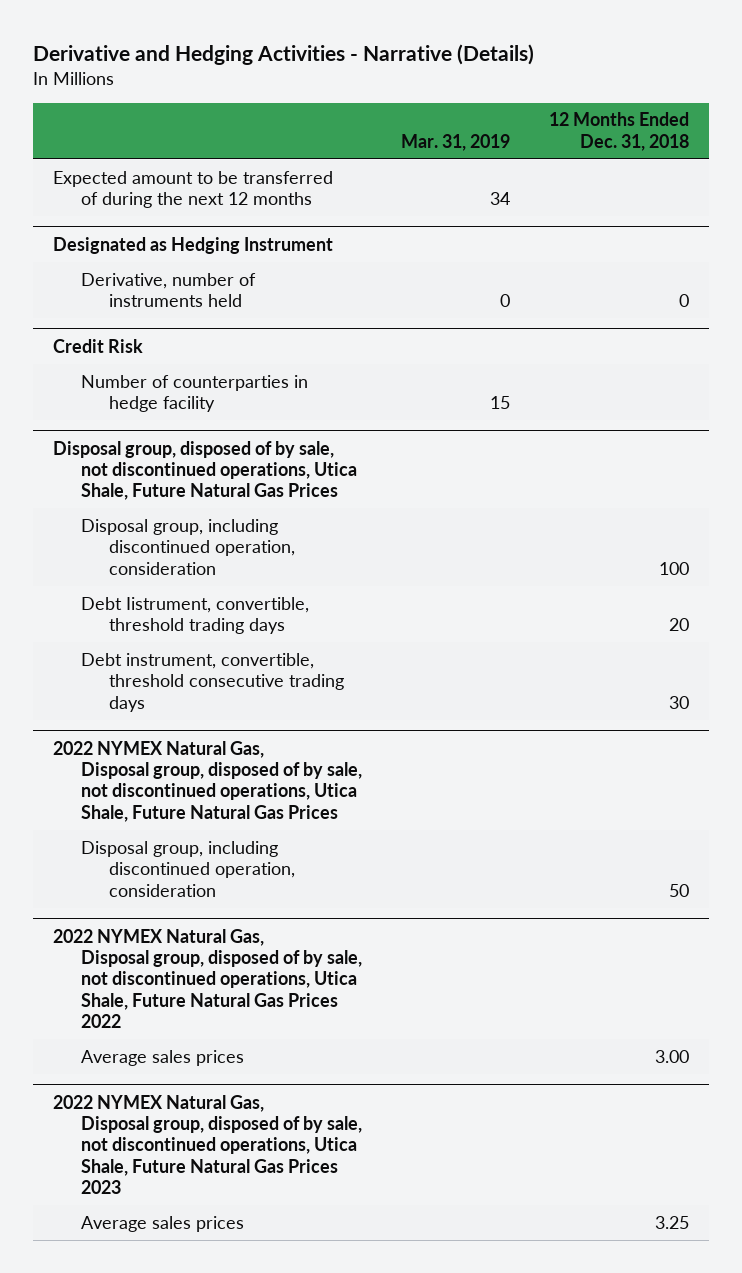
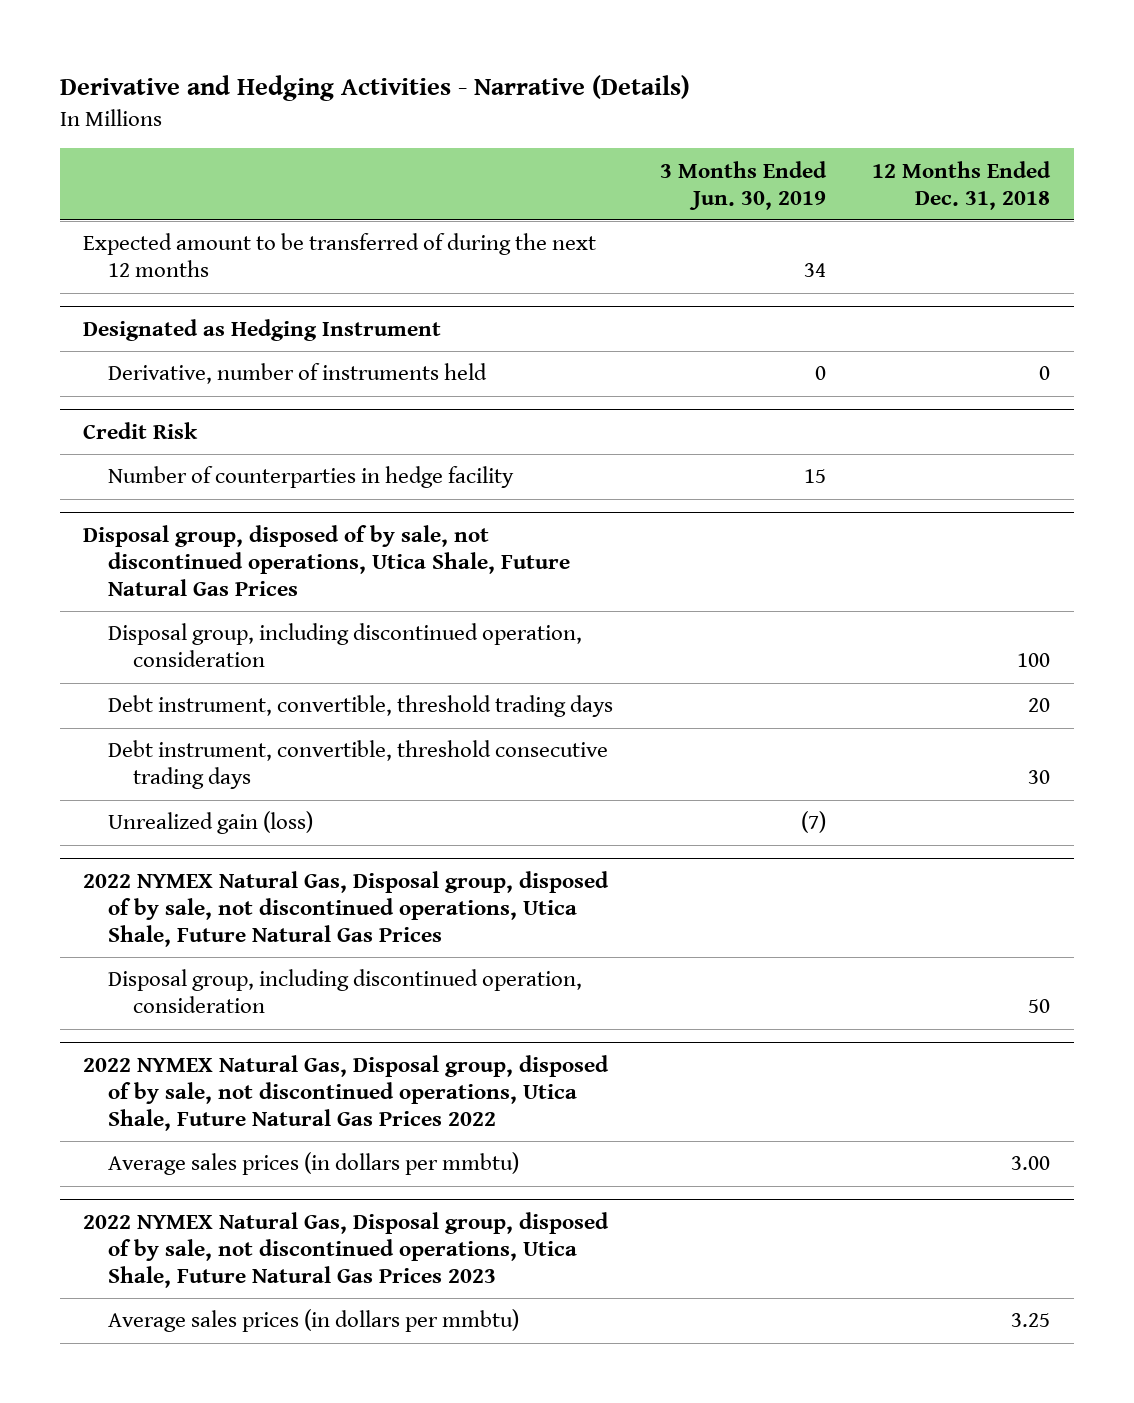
[401,133,511,151] Mar. 31, 2019 -> none
none -> [659,160,827,210] 3 Months Ended Jun. 30, 2019
[80,596,309,635] Debt Iistrument, convertible, threshold trading days -> [107,695,613,718] Debt instrument, convertible, threshold trading days
none -> [107,811,313,835] Unrealized gain (loss)
[80,1049,244,1066] Average sales prices -> none
none -> [107,1152,519,1176] Average sales prices (in dollars per mmbtu)
[80,1215,244,1232] Average sales prices -> [107,1309,519,1333] Average sales prices (in dollars per mmbtu)

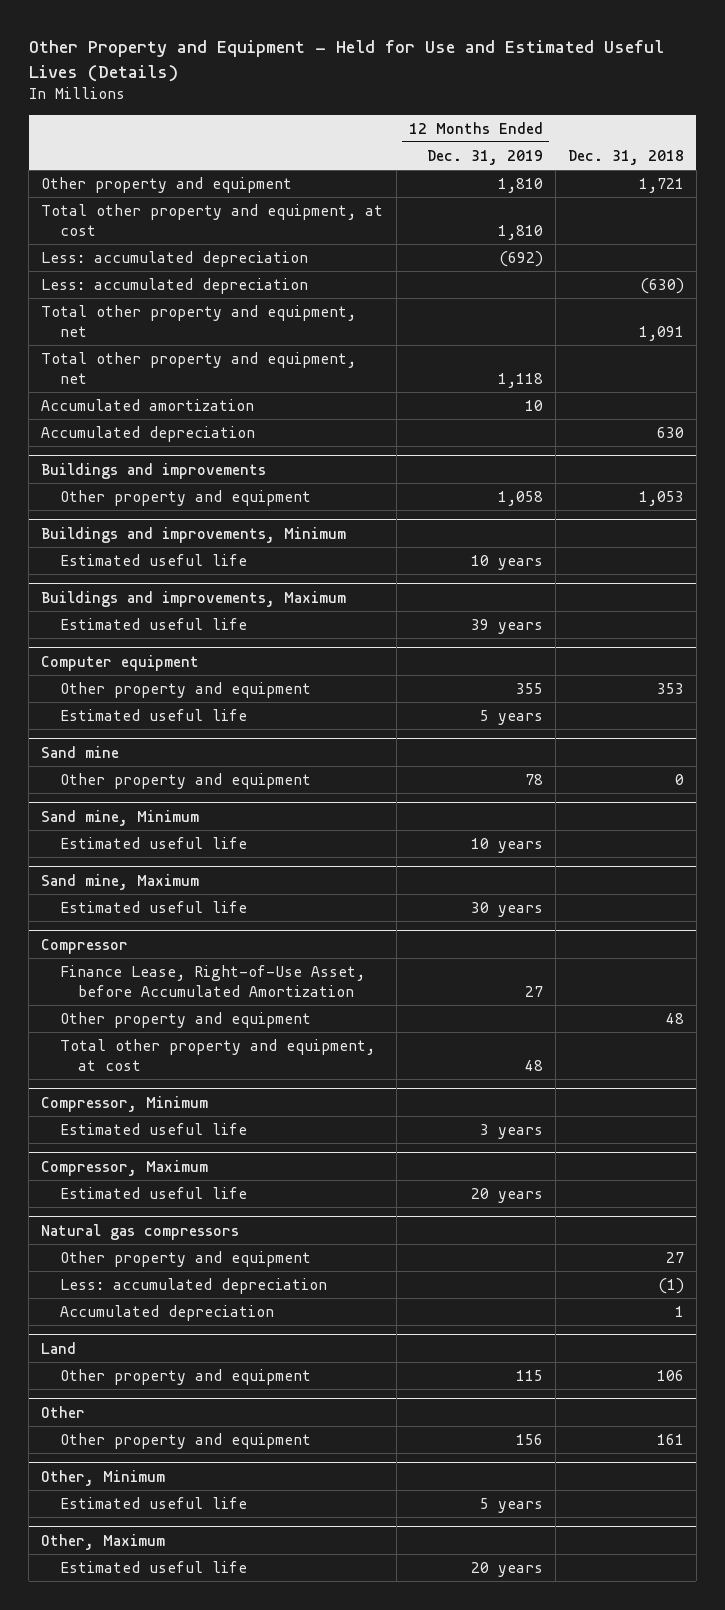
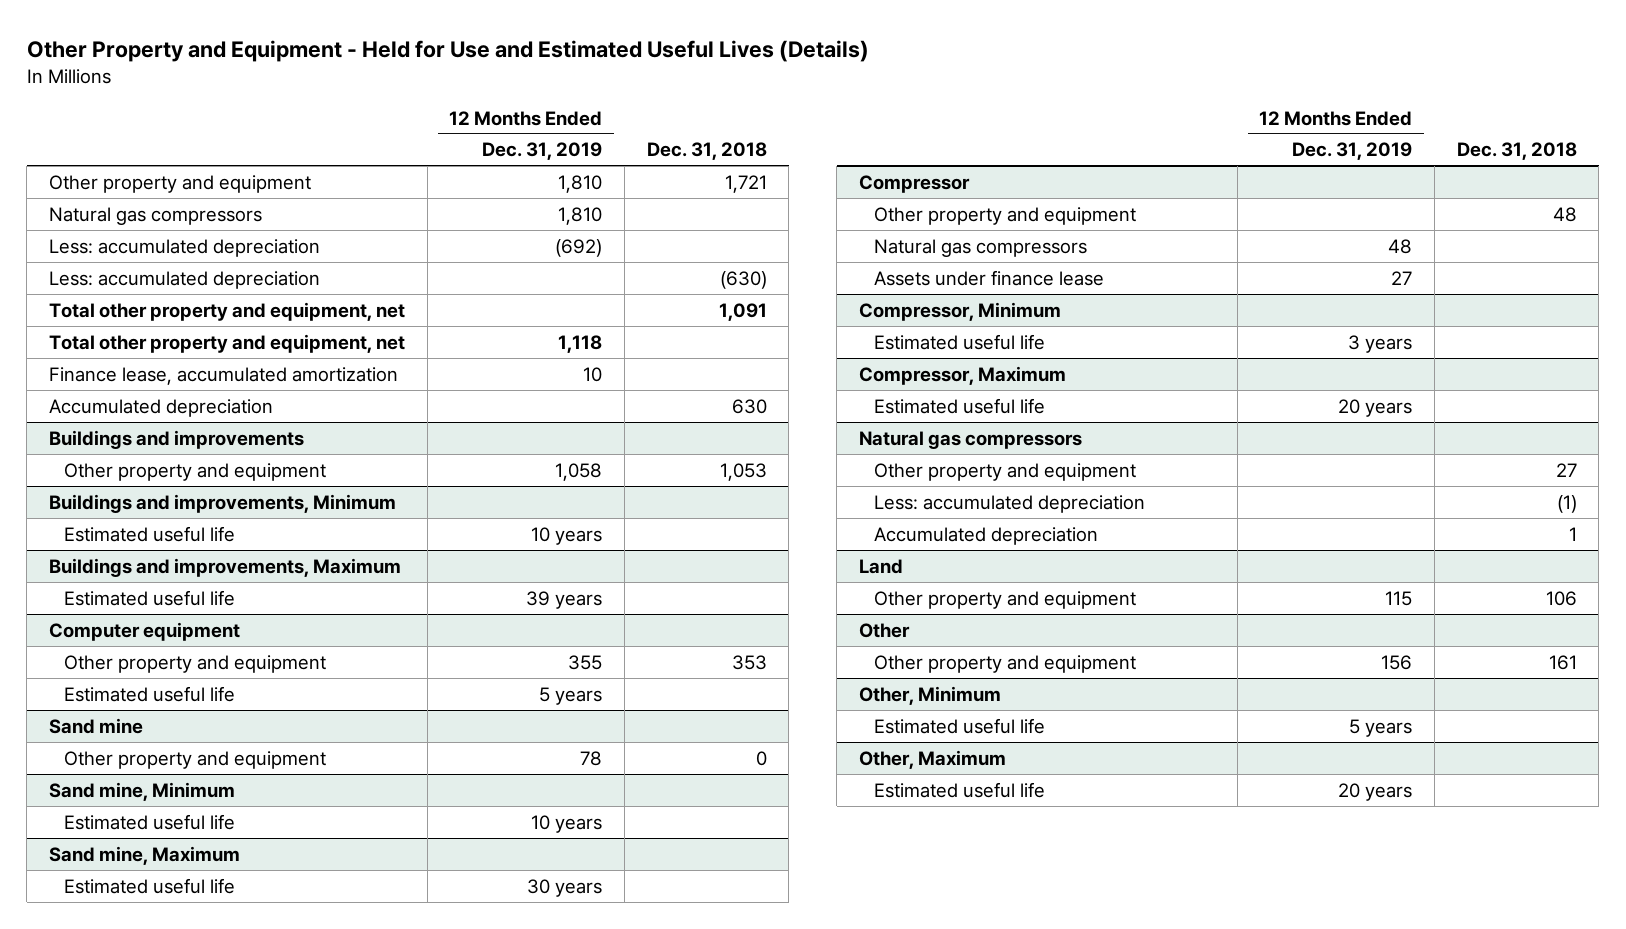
[41,204,384,236] Total other property and equipment, at cost -> [49,206,263,225] Natural gas compressors
[41,399,255,412] Accumulated amortization -> [49,366,399,385] Finance lease, accumulated amortization
[59,965,365,997] Finance Lease, Right-of-Use Asset, before Accumulated Amortization -> none
[59,1039,375,1071] Total other property and equipment, at cost -> none
none -> [873,238,1087,257] Natural gas compressors
none -> [873,269,1104,286] Assets under finance lease

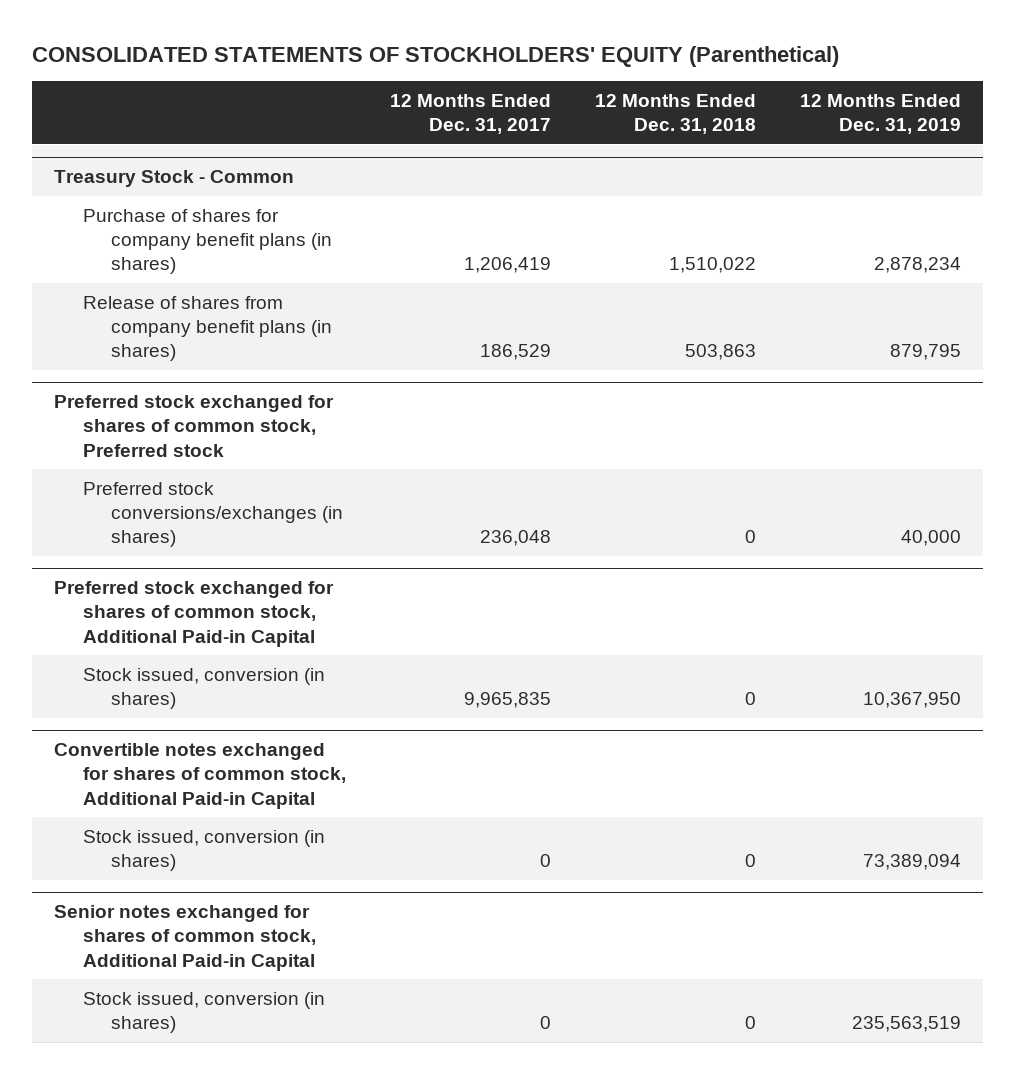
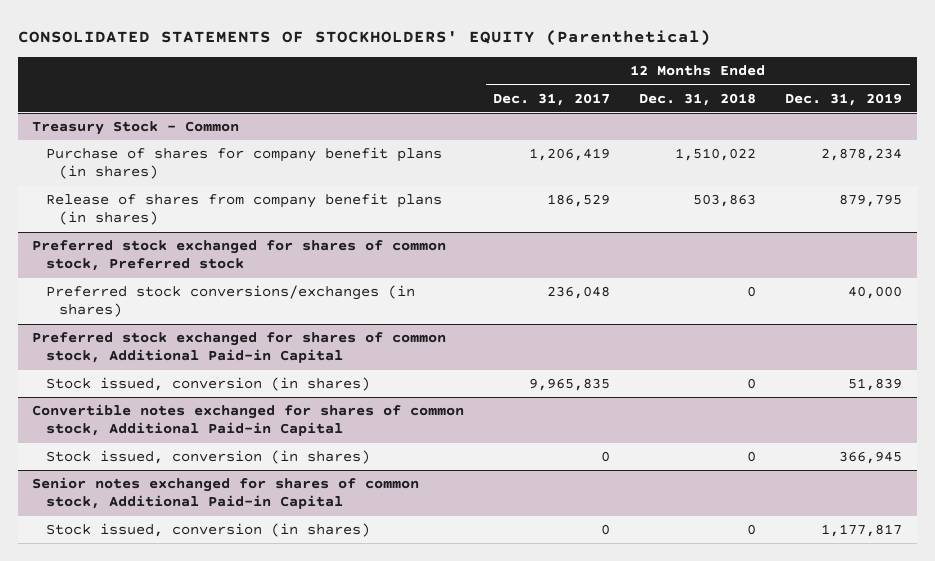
[863,692,962,709] 10,367,950 -> [848,378,903,392] 51,839
[863,854,962,871] 73,389,094 -> [839,451,903,465] 366,945
[852,1016,962,1033] 235,563,519 -> [821,524,903,538] 1,177,817

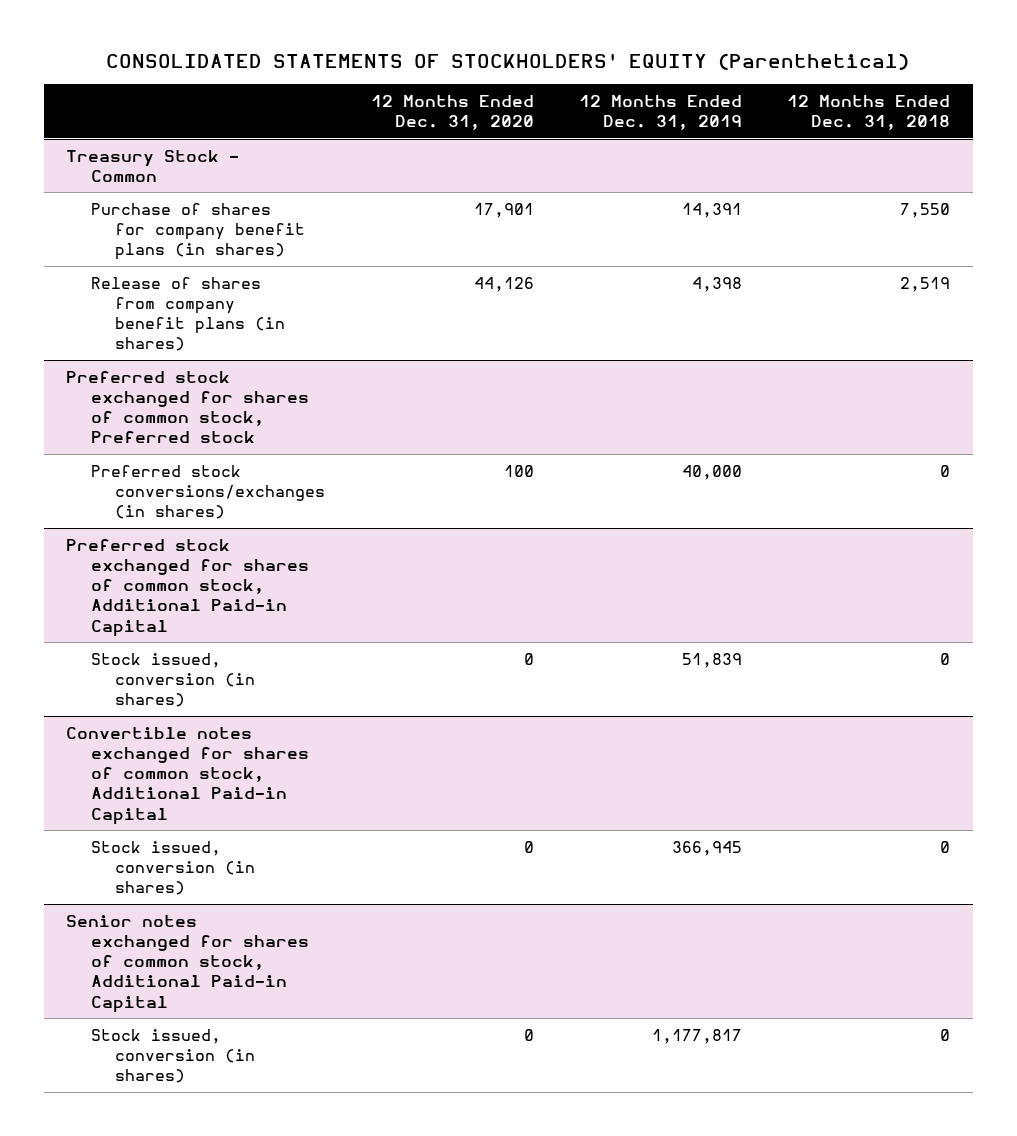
[493,92,611,106] Dec. 31, 2017 -> none
none -> [370,94,534,131] 12 Months Ended Dec. 31, 2020
[675,148,757,162] 1,510,022 -> [900,202,951,218] 7,550
[821,148,903,162] 2,878,234 -> [682,202,743,218] 14,391
[693,194,757,208] 503,863 -> [900,276,951,292] 2,519
[839,194,903,208] 879,795 -> [692,276,743,292] 4,398

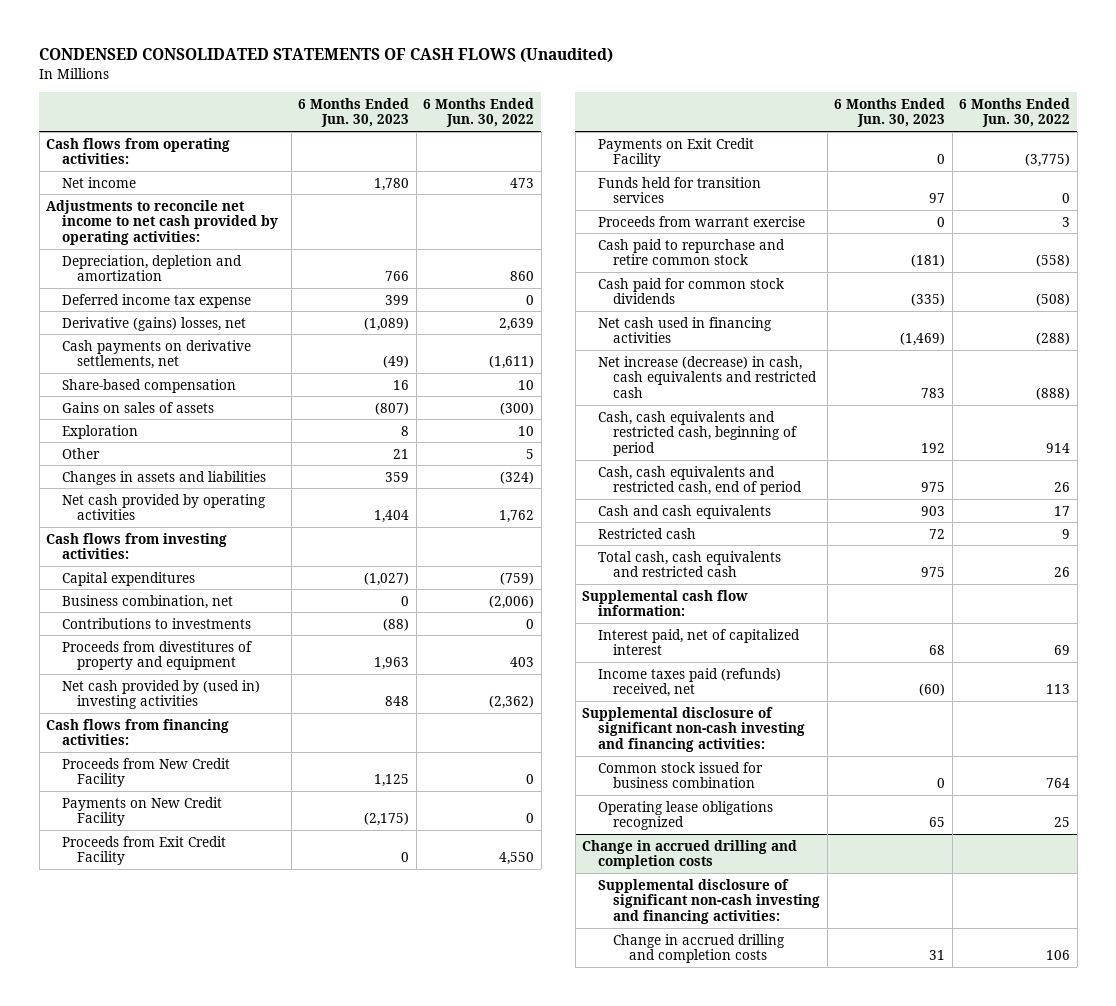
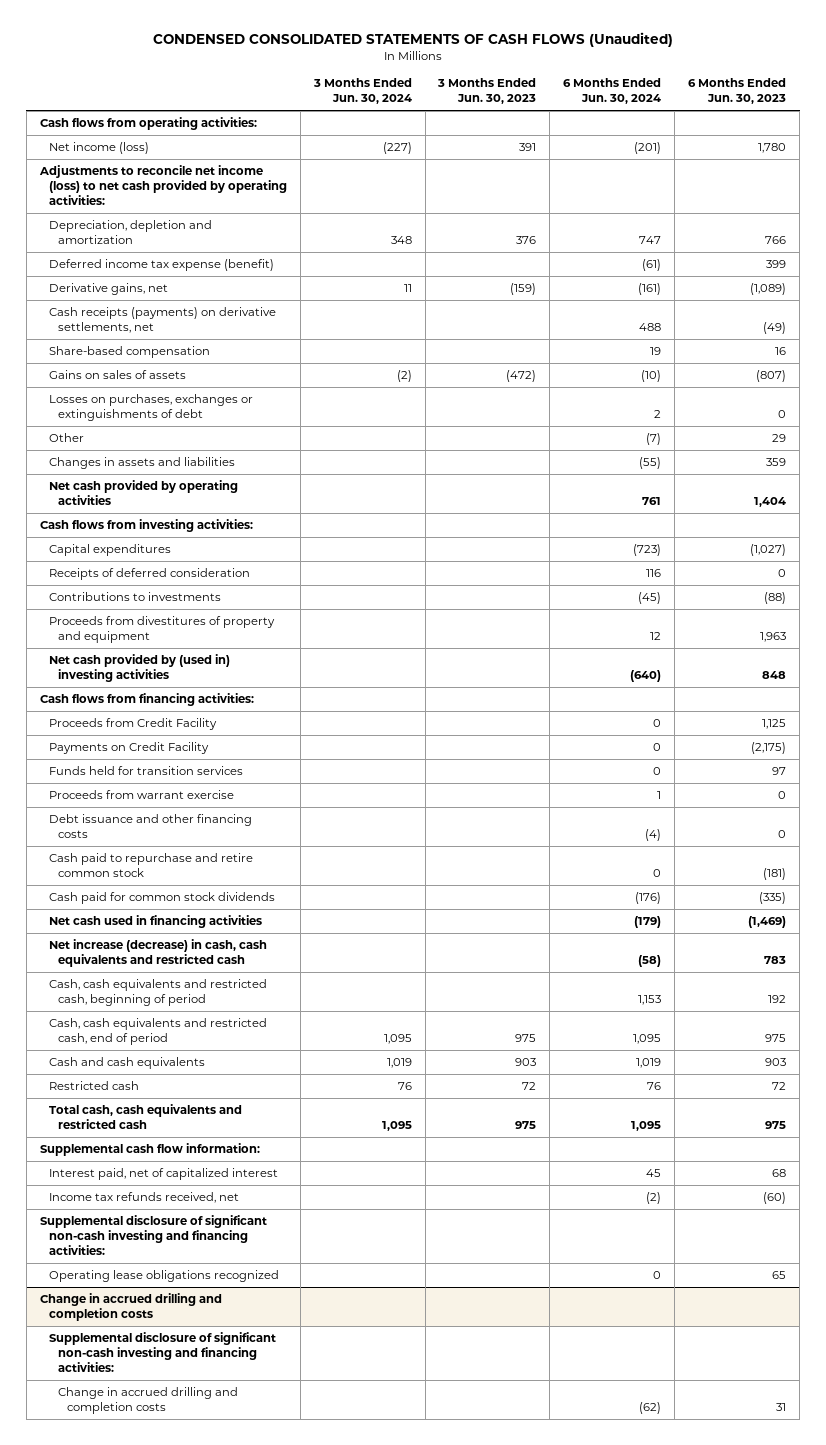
[423,97,535,128] 6 Months Ended Jun. 30, 2022 -> none
none -> [312,78,412,105] 3 Months Ended Jun. 30, 2024
none -> [437,78,537,105] 3 Months Ended Jun. 30, 2023
none -> [563,78,662,105] 6 Months Ended Jun. 30, 2024
[61,176,136,188] Net income -> [48,141,149,154] Net income (loss)
[46,199,278,245] Adjustments to reconcile net income to net cash provided by operating activities: -> [38,164,287,205] Adjustments to reconcile net income (loss) to net cash provided by operating activities:
[61,293,251,308] Deferred income tax expense -> [48,258,274,271] Deferred income tax expense (benefit)
[61,316,246,331] Derivative (gains) losses, net -> [48,282,168,295] Derivative gains, net
[61,339,251,370] Cash payments on derivative settlements, net -> [48,306,276,333] Cash receipts (payments) on derivative settlements, net
[61,424,138,439] Exploration -> none
none -> [48,393,253,421] Losses on purchases, exchanges or extinguishments of debt
[393,448,410,459] 21 -> [772,433,787,442] 29
[61,594,233,609] Business combination, net -> none
none -> [48,567,250,580] Receipts of deferred consideration
[61,757,230,788] Proceeds from New Credit Facility -> none
[61,796,222,827] Payments on New Credit Facility -> none
[61,835,226,866] Proceeds from Exit Credit Facility -> [48,717,217,730] Proceeds from Credit Facility
[401,852,410,863] 0 -> [762,718,787,729] 1,125
[597,137,754,168] Payments on Exit Credit Facility -> [48,741,209,754] Payments on Credit Facility
[937,154,946,165] 0 -> [751,741,787,754] (2,175)
none -> [48,813,252,838] Debt issuance and other financing costs
[597,667,781,698] Income taxes paid (refunds) received, net -> [48,1191,239,1203] Income tax refunds received, net
[597,761,763,789] Common stock issued for business combination -> none

